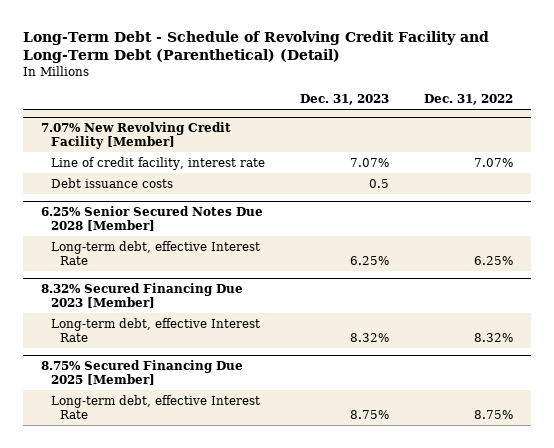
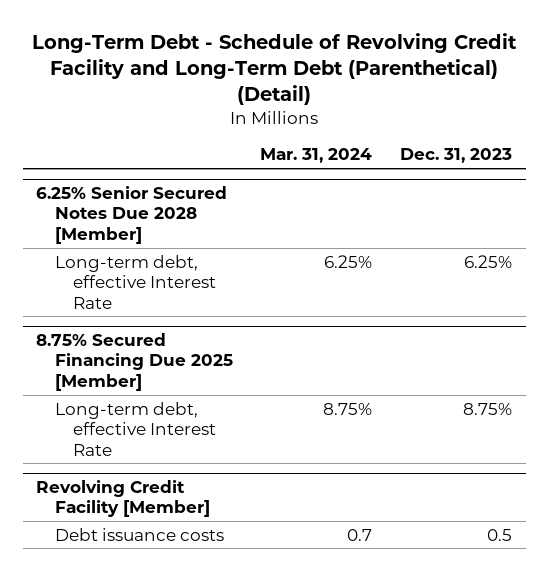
[424,94,514,106] Dec. 31, 2022 -> none
none -> [260,148,373,164] Mar. 31, 2024
[40,121,231,150] 7.07% New Revolving Credit Facility [Member] -> none
[50,156,265,170] Line of credit facility, interest rate -> none
[50,177,173,188] Debt issuance costs -> none
[40,282,243,309] 8.32% Secured Financing Due 2023 [Member] -> none
[50,317,260,343] Long-term debt, effective Interest Rate -> none
none -> [36,479,210,518] Revolving Credit Facility [Member]
none -> [54,527,224,541] Debt issuance costs

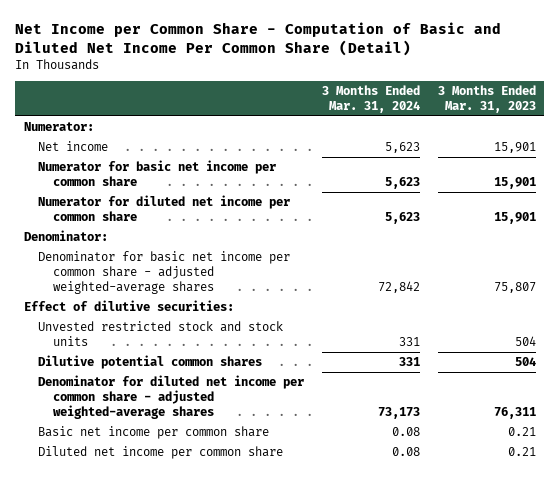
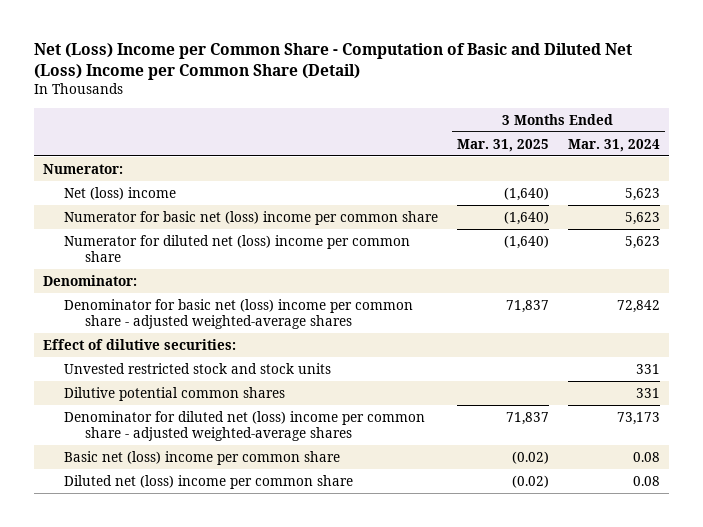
[15,21,502,56] Net Income per Common Share - Computation of Basic and Diluted Net Income Per Common Share (Detail) -> [33,42,632,81] Net (Loss) Income per Common Share - Computation of Basic and Diluted Net (Loss) Income per Common Share (Detail)
[437,85,536,114] 3 Months Ended Mar. 31, 2023 -> none
none -> [456,138,549,152] Mar. 31, 2025
[38,141,109,152] Net income -> [63,186,176,200] Net (loss) income
[38,160,277,187] Numerator for basic net income per common share -> [63,210,438,225] Numerator for basic net (loss) income per common share
[38,195,291,222] Numerator for diluted net income per common share -> [63,234,410,262] Numerator for diluted net (loss) income per common share
[38,251,291,295] Denominator for basic net income per common share - adjusted weighted-average shares -> [63,298,413,329] Denominator for basic net (loss) income per common share - adjusted weighted-average shares
[38,375,305,420] Denominator for diluted net income per common share - adjusted weighted-average shares -> [63,410,425,441] Denominator for diluted net (loss) income per common share - adjusted weighted-average shares
[38,426,270,440] Basic net income per common share -> [63,450,340,465] Basic net (loss) income per common share
[38,446,284,460] Diluted net income per common share -> [63,474,353,489] Diluted net (loss) income per common share

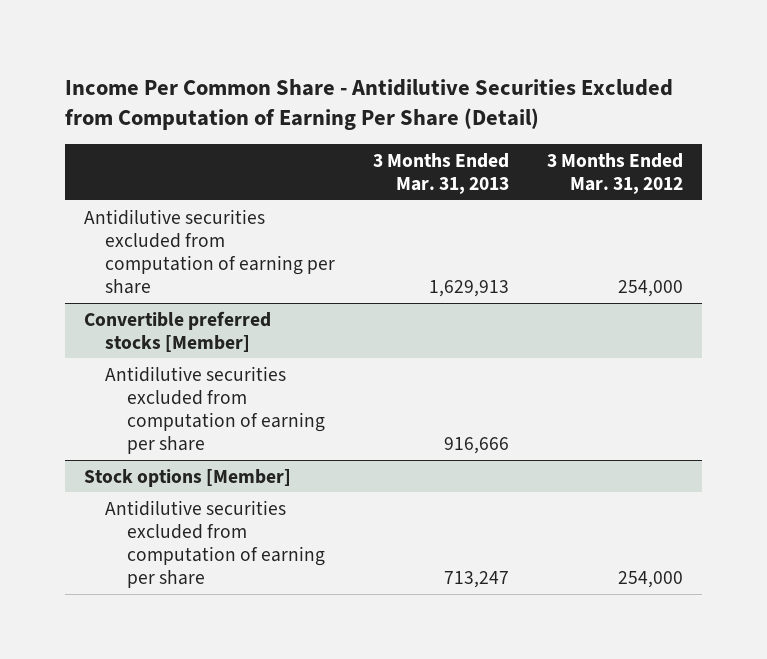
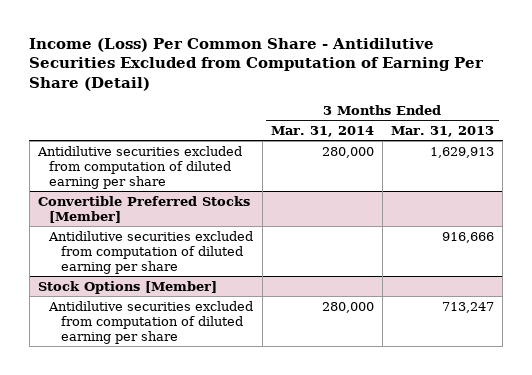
[64,78,673,131] Income Per Common Share - Antidilutive Securities Excluded from Computation of Earning Per Share (Detail) -> [29,37,485,91] Income (Loss) Per Common Share - Antidilutive Securities Excluded from Computation of Earning Per Share (Detail)
[547,152,684,195] 3 Months Ended Mar. 31, 2012 -> none
none -> [270,125,374,137] Mar. 31, 2014
[83,208,336,295] Antidilutive securities excluded from computation of earning per share -> [37,145,243,189] Antidilutive securities excluded from computation of diluted earning per share
[83,310,271,352] Convertible preferred stocks [Member] -> [38,195,251,223] Convertible Preferred Stocks [Member]
[105,365,325,455] Antidilutive securities excluded from computation of earning per share -> [48,230,254,274] Antidilutive securities excluded from computation of diluted earning per share
[83,468,291,487] Stock options [Member] -> [38,280,218,294] Stock Options [Member]
[105,499,325,589] Antidilutive securities excluded from computation of earning per share -> [48,300,254,344] Antidilutive securities excluded from computation of diluted earning per share

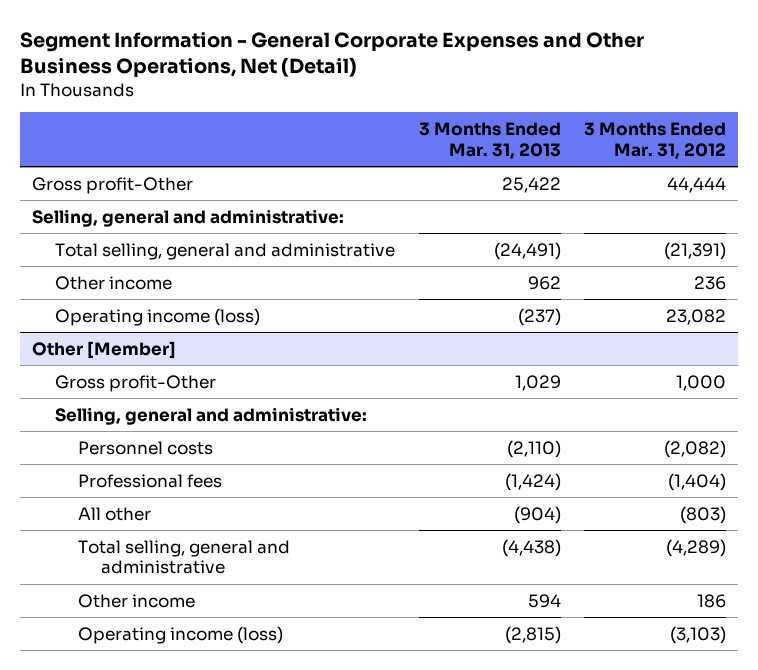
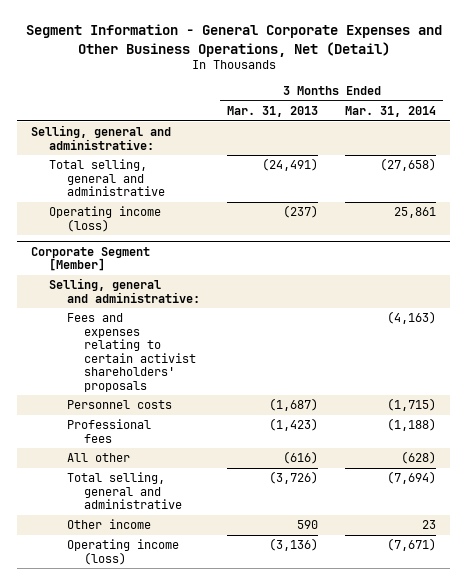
[584,122,727,159] 3 Months Ended Mar. 31, 2012 -> none
none -> [345,106,437,118] Mar. 31, 2014
[32,176,194,194] Gross profit-Other -> none
[55,275,173,290] Other income -> none
[32,340,177,359] Other [Member] -> none
[55,374,217,392] Gross profit-Other -> none
none -> [31,246,151,272] Corporate Segment [Member]
none -> [66,313,197,392] Fees and expenses relating to certain activist shareholders' proposals
[506,439,561,458] (2,110) -> [269,398,319,412] (1,687)
[504,472,561,491] (1,424) -> [269,418,319,432] (1,423)
[513,505,561,524] (904) -> [283,451,319,465] (616)
[501,538,561,557] (4,438) -> [269,471,319,485] (3,726)
[527,593,561,608] 594 -> [297,520,319,530] 590
[504,625,561,644] (2,815) -> [269,538,319,552] (3,136)

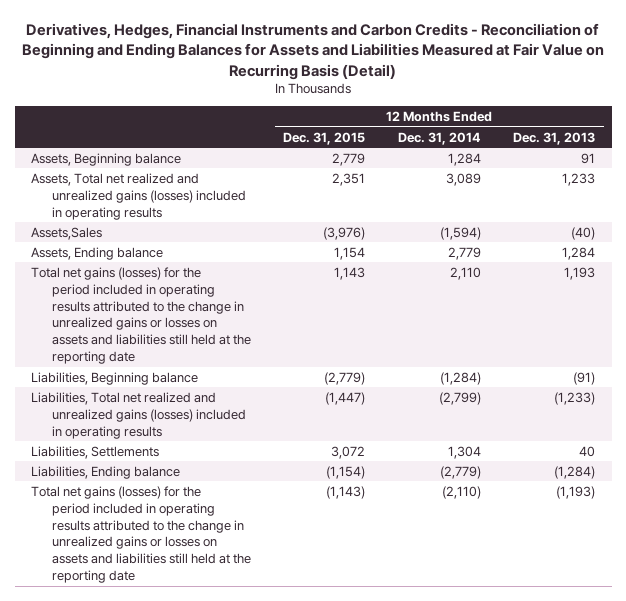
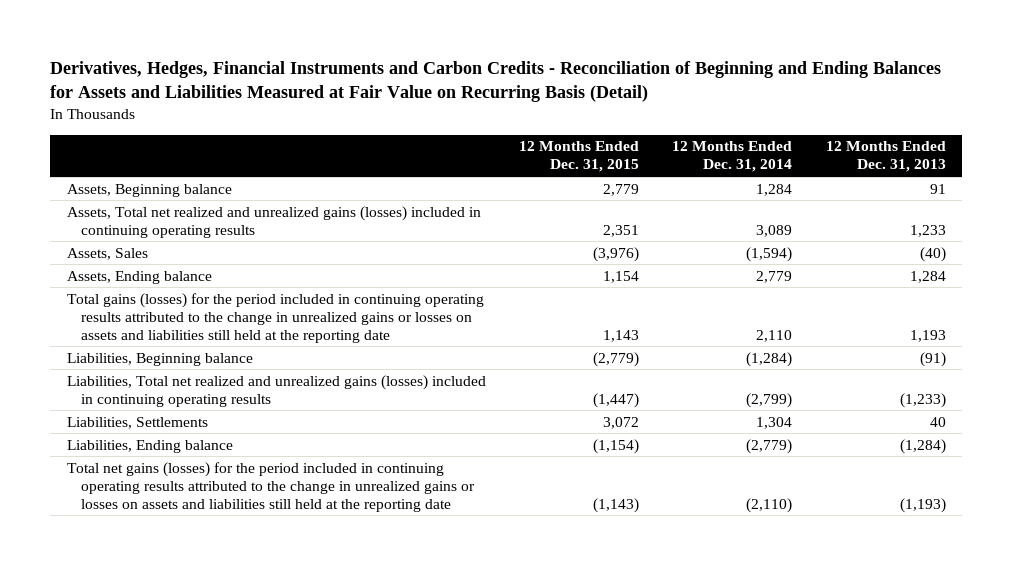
[30,172,246,220] Assets, Total net realized and unrealized gains (losses) included in operating results -> [66,205,481,238] Assets, Total net realized and unrealized gains (losses) included in continuing operating results
[30,226,102,240] Assets,Sales -> [66,247,148,260] Assets, Sales
[30,266,251,364] Total net gains (losses) for the period included in operating results attributed to the change in unrealized gains or losses on assets and liabilities still held at the reporting date -> [66,292,484,343] Total gains (losses) for the period included in continuing operating results attributed to the change in unrealized gains or losses on assets and liabilities still held at the reporting date
[30,391,246,439] Liabilities, Total net realized and unrealized gains (losses) included in operating results -> [66,374,486,407] Liabilities, Total net realized and unrealized gains (losses) included in continuing operating results
[30,485,251,583] Total net gains (losses) for the period included in operating results attributed to the change in unrealized gains or losses on assets and liabilities still held at the reporting date -> [66,461,475,512] Total net gains (losses) for the period included in continuing operating results attributed to the change in unrealized gains or losses on assets and liabilities still held at the reporting date

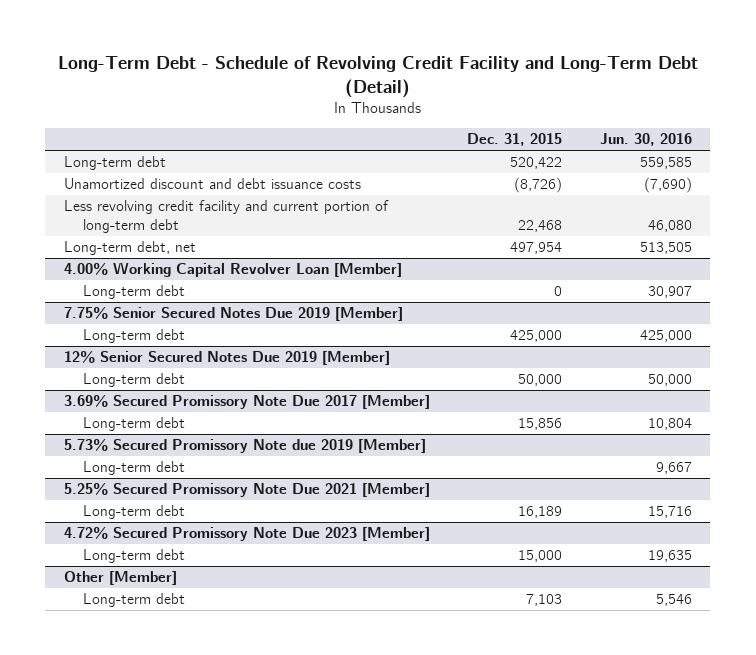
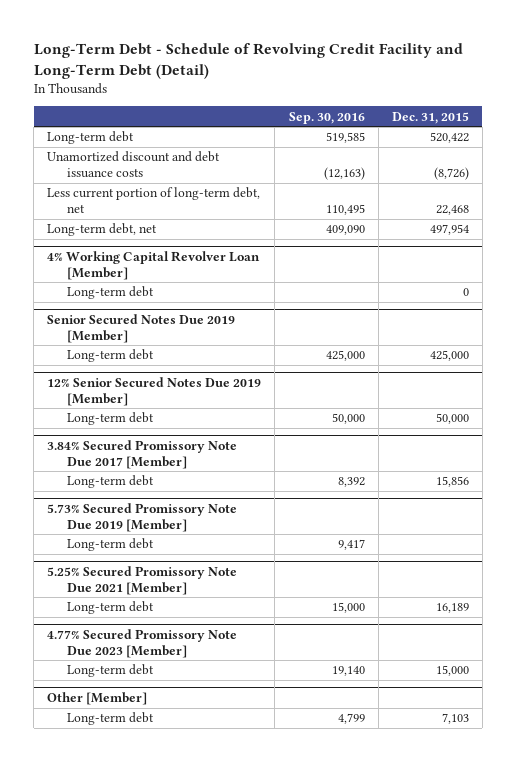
[599,133,692,147] Jun. 30, 2016 -> none
none -> [288,111,365,124] Sep. 30, 2016
[64,200,390,233] Less revolving credit facility and current portion of long-term debt -> [47,187,261,213] Less current portion of long-term debt, net
[64,262,403,278] 4.00% Working Capital Revolver Loan [Member] -> [47,251,261,280] 4% Working Capital Revolver Loan [Member]
[64,307,404,322] 7.75% Senior Secured Notes Due 2019 [Member] -> [47,314,236,343] Senior Secured Notes Due 2019 [Member]
[64,395,431,410] 3.69% Secured Promissory Note Due 2017 [Member] -> [47,440,238,469] 3.84% Secured Promissory Note Due 2017 [Member]
[64,439,427,454] 5.73% Secured Promissory Note due 2019 [Member] -> [47,503,238,532] 5.73% Secured Promissory Note Due 2019 [Member]
[64,527,431,542] 4.72% Secured Promissory Note Due 2023 [Member] -> [47,629,238,658] 4.77% Secured Promissory Note Due 2023 [Member]

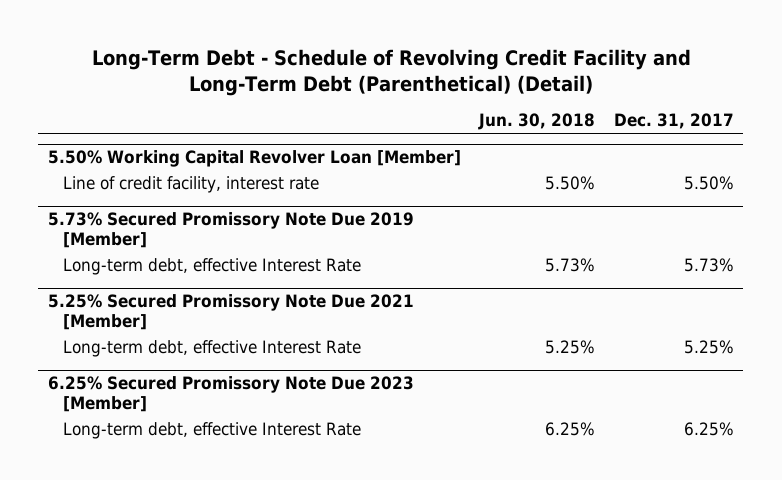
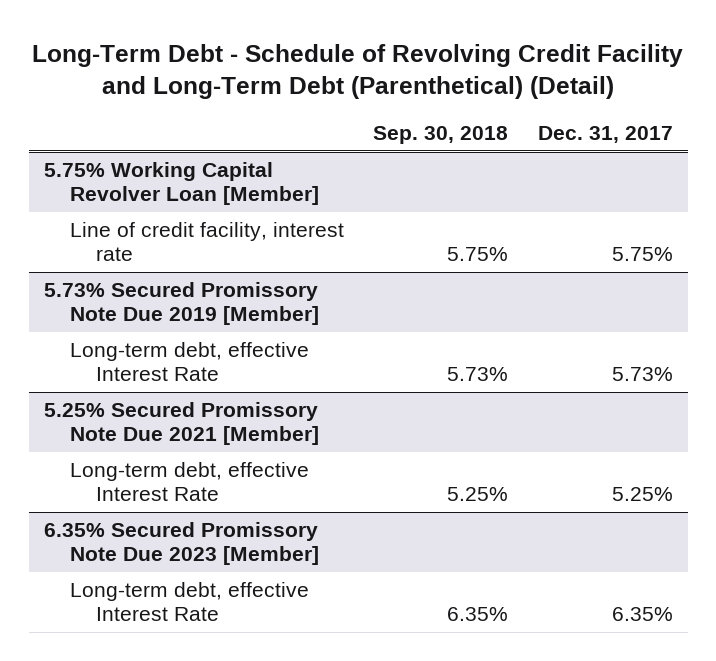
[478,113,596,131] Jun. 30, 2018 -> none
none -> [373,126,509,145] Sep. 30, 2018
[47,149,461,167] 5.50% Working Capital Revolver Loan [Member] -> [43,161,319,206] 5.75% Working Capital Revolver Loan [Member]
[684,175,735,190] 5.50% -> [611,247,673,262] 5.75%
[47,375,414,413] 6.25% Secured Promissory Note Due 2023 [Member] -> [43,521,319,566] 6.35% Secured Promissory Note Due 2023 [Member]
[684,421,735,436] 6.25% -> [611,607,673,622] 6.35%

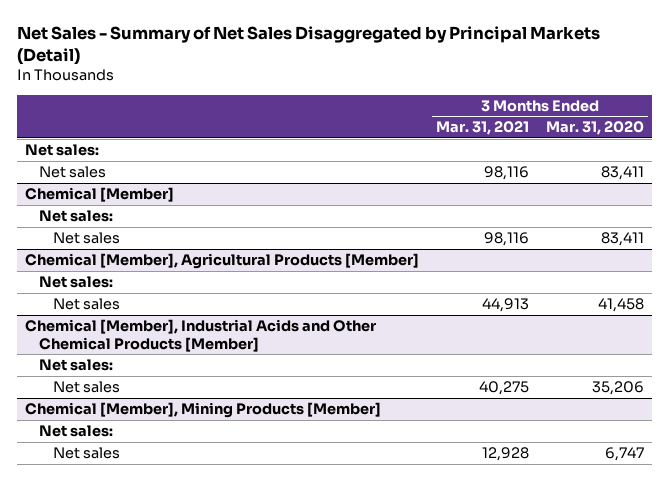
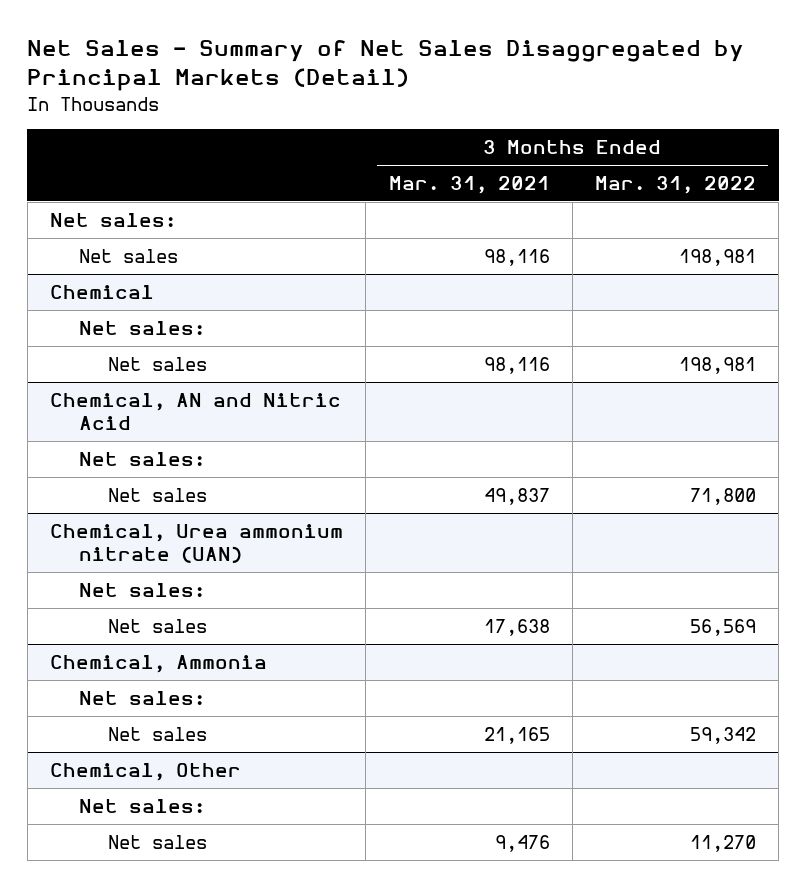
[545,121,644,136] Mar. 31, 2020 -> none
none -> [595,176,757,195] Mar. 31, 2022
[25,187,175,203] Chemical [Member] -> [49,284,154,299] Chemical
[25,253,420,270] Chemical [Member], Agricultural Products [Member] -> none
none -> [49,392,341,431] Chemical, AN and Nitric Acid
[25,319,377,352] Chemical [Member], Industrial Acids and Other Chemical Products [Member] -> none
[481,298,529,313] 44,913 -> [483,487,550,505] 49,837
none -> [49,523,343,564] Chemical, Urea ammonium nitrate (UAN)
[25,402,382,419] Chemical [Member], Mining Products [Member] -> none
[478,381,529,396] 40,275 -> [483,618,550,636] 17,638
none -> [49,654,267,673] Chemical, Ammonia
[481,447,529,462] 12,928 -> [483,726,550,744] 21,165
none -> [49,762,241,781] Chemical, Other
none -> [78,798,205,813] Net sales:
none -> [107,834,207,849] Net sales

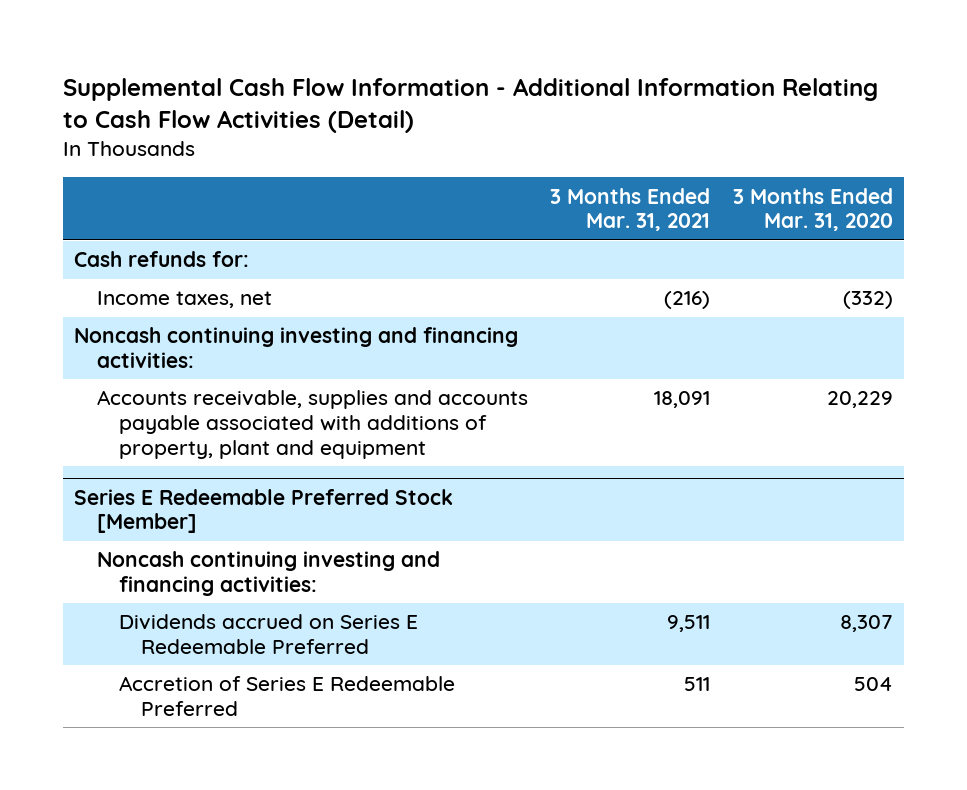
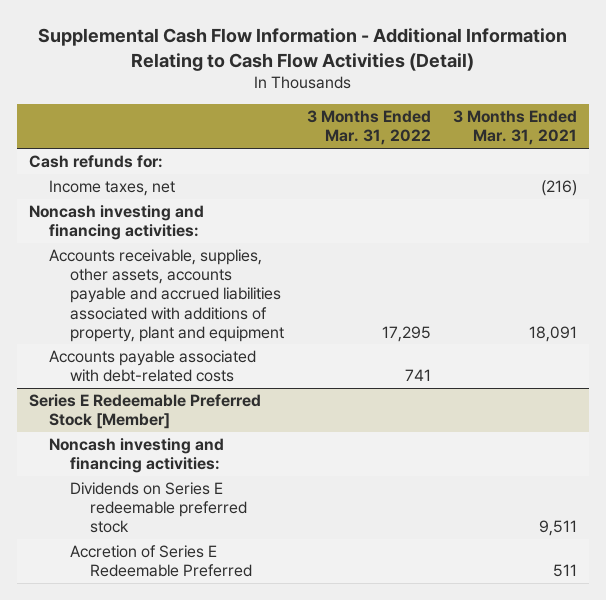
[732,187,893,232] 3 Months Ended Mar. 31, 2020 -> none
none -> [306,110,431,146] 3 Months Ended Mar. 31, 2022
[74,327,519,368] Noncash continuing investing and financing activities: -> [28,204,204,241] Noncash investing and financing activities:
[96,390,528,459] Accounts receivable, supplies and accounts payable associated with additions of property, plant and equipment -> [49,248,284,342] Accounts receivable, supplies, other assets, accounts payable and accrued liabilities associated with additions of property, plant and equipment
none -> [49,349,257,383] Accounts payable associated with debt-related costs
[96,551,440,596] Noncash continuing investing and financing activities: -> [49,437,225,474] Noncash investing and financing activities:
[118,614,418,654] Dividends accrued on Series E Redeemable Preferred -> [69,481,248,534] Dividends on Series E redeemable preferred stock

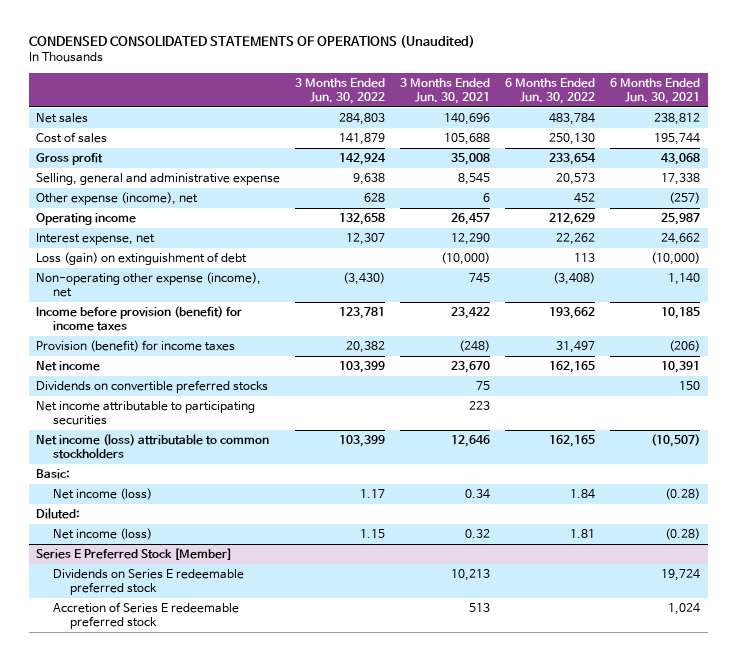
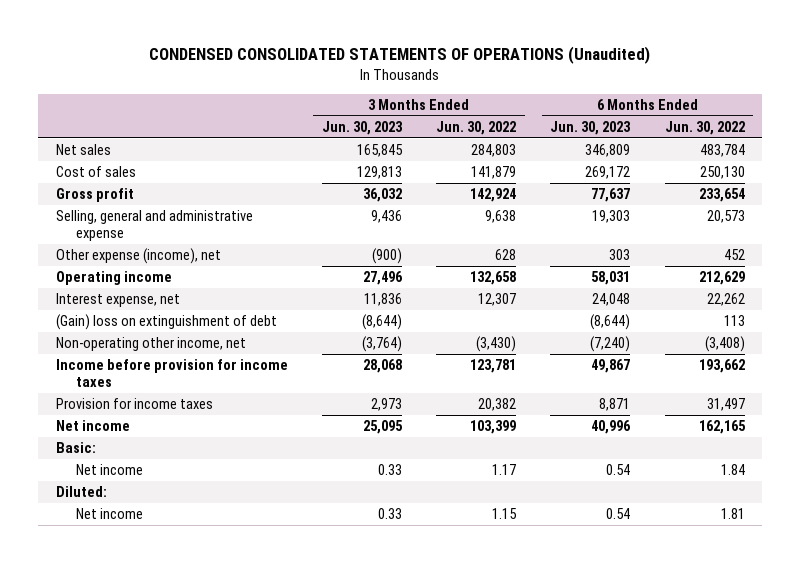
[400,77,491,105] 3 Months Ended Jun. 30, 2021 -> none
[610,77,701,105] 6 Months Ended Jun. 30, 2021 -> none
none -> [321,120,403,135] Jun. 30, 2023
none -> [550,120,632,135] Jun. 30, 2023
[36,251,248,265] Loss (gain) on extinguishment of debt -> [55,313,277,330] (Gain) loss on extinguishment of debt
[36,271,262,298] Non-operating other expense (income), net -> [55,336,246,351] Non-operating other income, net
[36,305,243,332] Income before provision (benefit) for income taxes -> [55,358,288,387] Income before provision for income taxes
[36,339,236,352] Provision (benefit) for income taxes -> [55,397,213,409] Provision for income taxes
[36,379,269,393] Dividends on convertible preferred stocks -> none
[36,400,256,426] Net income attributable to participating securities -> none
[36,433,270,460] Net income (loss) attributable to common stockholders -> none
[52,487,152,500] Net income (loss) -> [76,463,144,475] Net income
[36,547,233,560] Series E Preferred Stock [Member] -> none
[52,568,244,596] Dividends on Series E redeemable preferred stock -> none
[52,601,239,630] Accretion of Series E redeemable preferred stock -> none
[52,527,152,540] Net income (loss) -> [76,507,144,519] Net income

